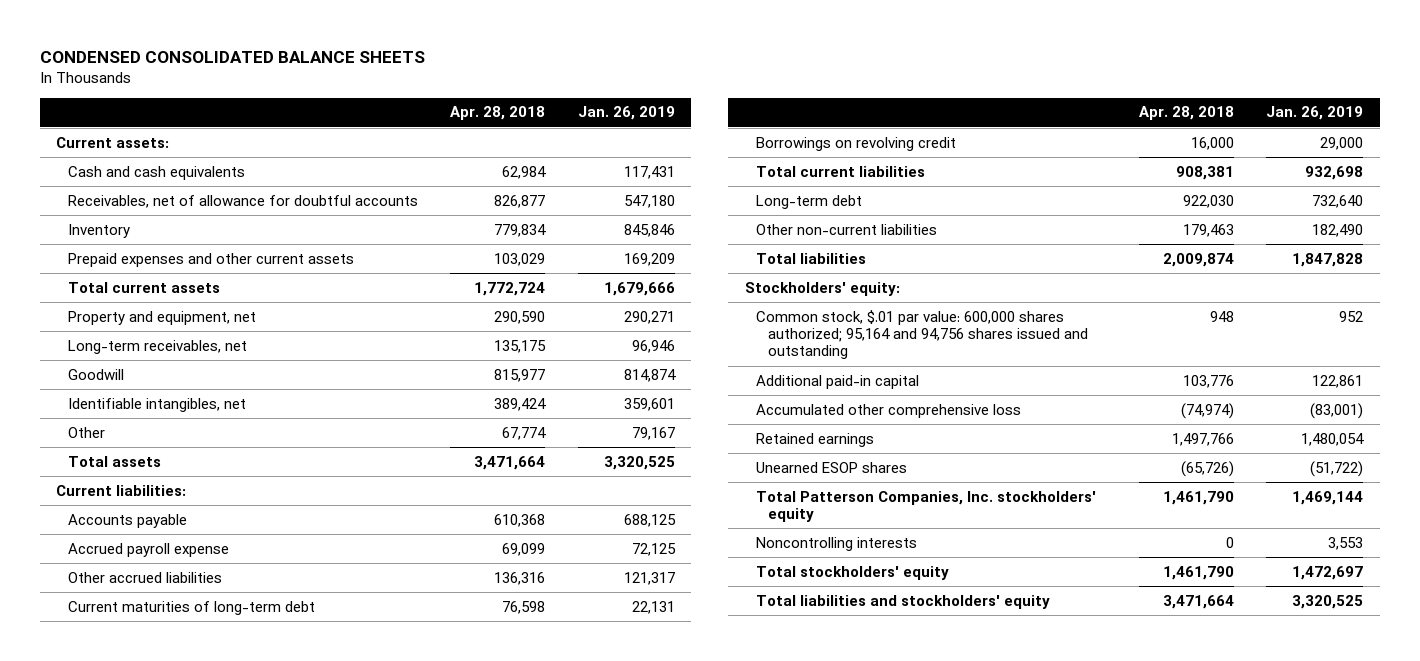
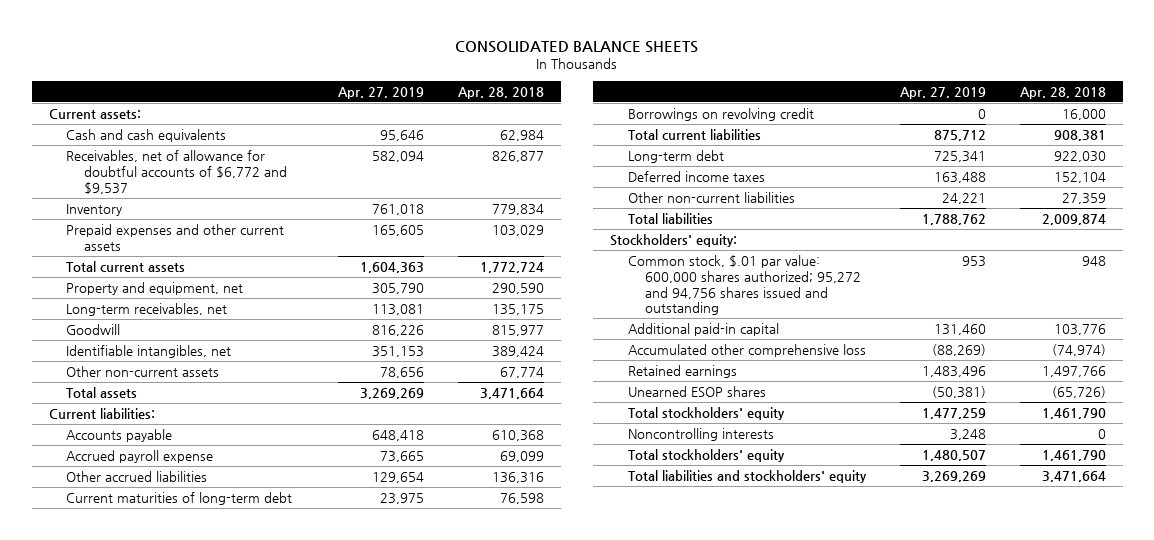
[39,50,425,63] CONDENSED CONSOLIDATED BALANCE SHEETS -> [455,41,699,54] CONSOLIDATED BALANCE SHEETS
[577,106,675,121] Jan. 26, 2019 -> none
none -> [338,86,425,99] Apr. 27, 2019
[67,194,418,208] Receivables, net of allowance for doubtful accounts -> [66,149,288,194] Receivables, net of allowance for doubtful accounts of $6,772 and $9,537
[67,426,105,438] Other -> [66,365,220,377] Other non-current assets
none -> [627,170,765,182] Deferred income taxes
[1182,223,1234,237] 179,463 -> [1061,192,1106,204] 27,359
[756,309,1088,360] Common stock, $.01 par value: 600,000 shares authorized; 95,164 and 94,756 shares issued and outstanding -> [627,254,862,316] Common stock, $.01 par value: 600,000 shares authorized; 95,272 and 94,756 shares issued and outstanding
[756,490,1097,523] Total Patterson Companies, Inc. stockholders' equity -> [627,406,785,420] Total stockholders' equity

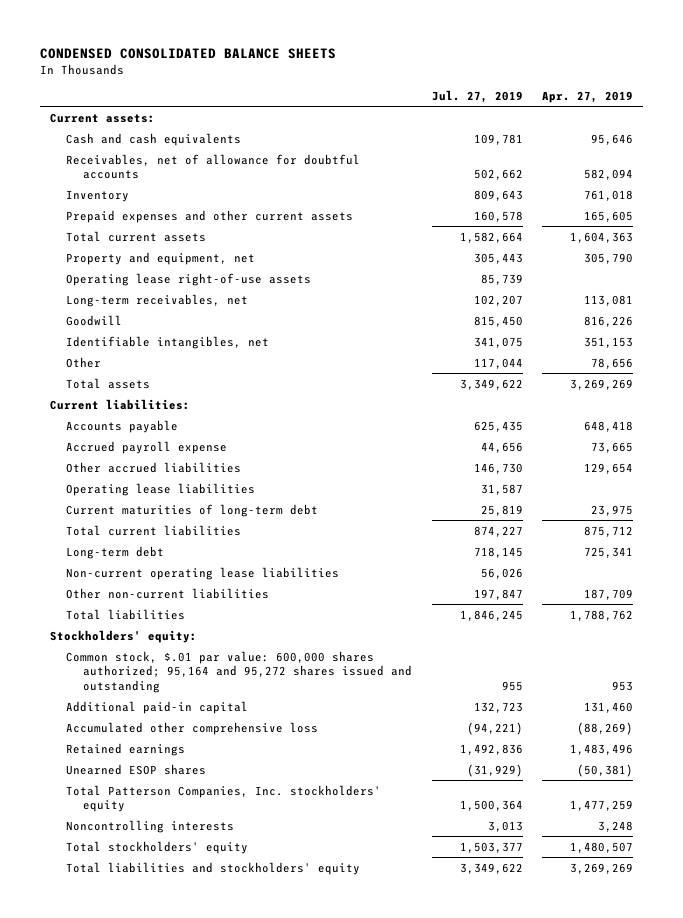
[455,41,699,54] CONSOLIDATED BALANCE SHEETS -> [39,47,336,59] CONDENSED CONSOLIDATED BALANCE SHEETS
[458,86,545,99] Apr. 28, 2018 -> none
none -> [431,90,523,104] Jul. 27, 2019
[66,149,288,194] Receivables, net of allowance for doubtful accounts of $6,772 and $9,537 -> [66,153,361,180] Receivables, net of allowance for doubtful accounts
none -> [66,272,312,286] Operating lease right-of-use assets
[66,365,220,377] Other non-current assets -> [66,356,102,368] Other
none -> [66,482,256,496] Operating lease liabilities
[627,107,814,121] Borrowings on revolving credit -> none
[627,170,765,182] Deferred income taxes -> none
none -> [66,566,340,580] Non-current operating lease liabilities
[941,192,986,204] 24,221 -> [584,588,634,600] 187,709
[627,254,862,316] Common stock, $.01 par value: 600,000 shares authorized; 95,272 and 94,756 shares issued and outstanding -> [66,650,412,693] Common stock, $.01 par value: 600,000 shares authorized; 95,164 and 95,272 shares issued and outstanding
[627,406,785,420] Total stockholders' equity -> [66,784,382,813] Total Patterson Companies, Inc. stockholders' equity

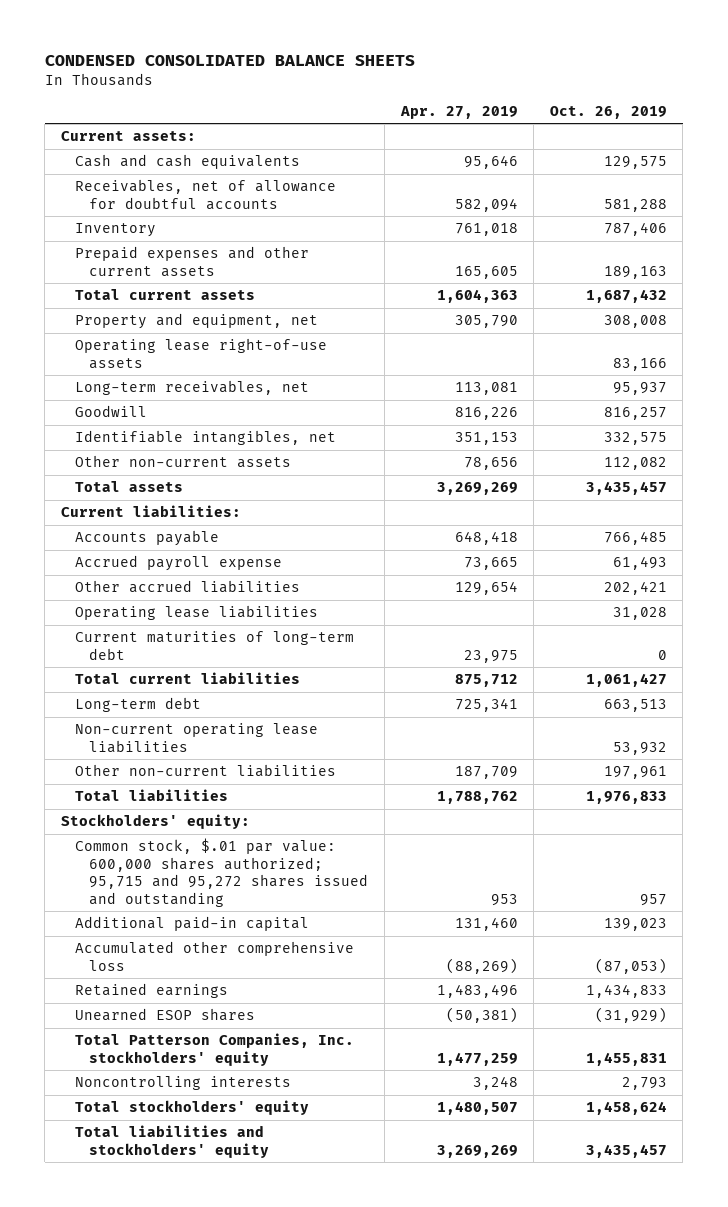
[431,90,523,104] Jul. 27, 2019 -> none
none -> [549,105,667,119] Oct. 26, 2019
[66,356,102,368] Other -> [75,455,292,469] Other non-current assets
[66,650,412,693] Common stock, $.01 par value: 600,000 shares authorized; 95,164 and 95,272 shares issued and outstanding -> [75,838,369,907] Common stock, $.01 par value: 600,000 shares authorized; 95,715 and 95,272 shares issued and outstanding

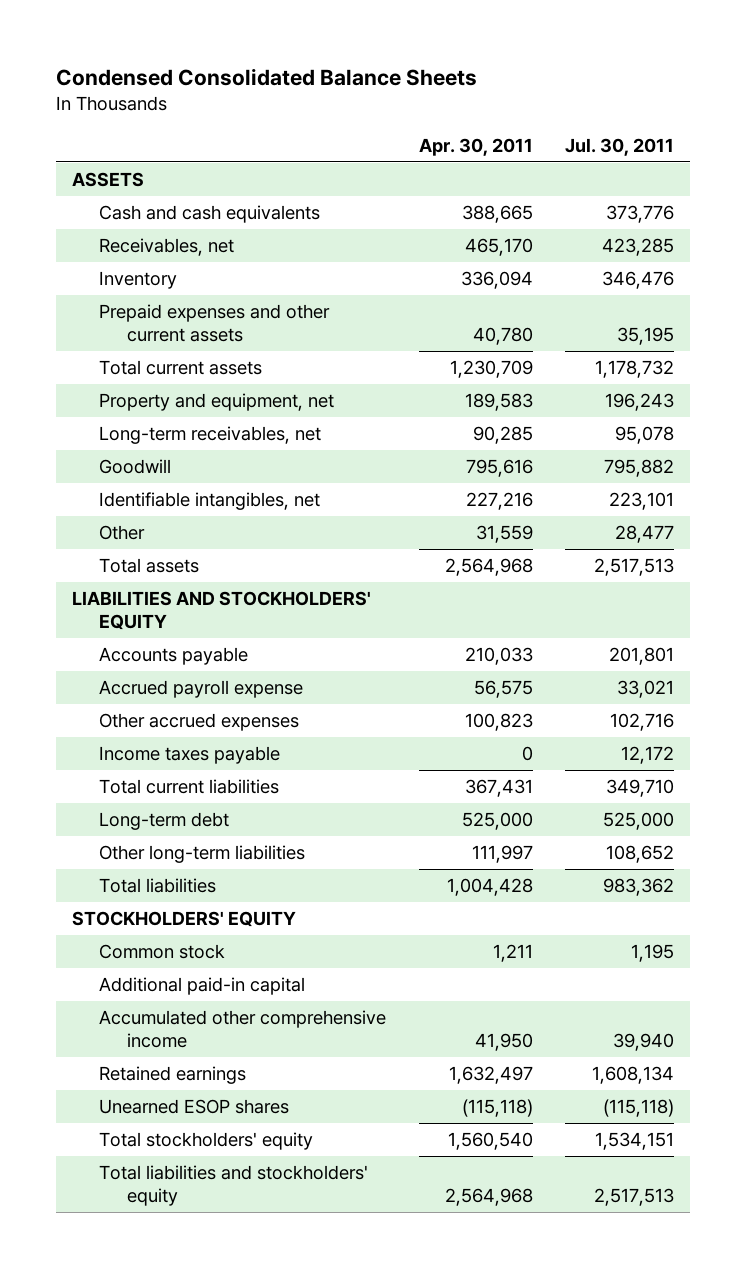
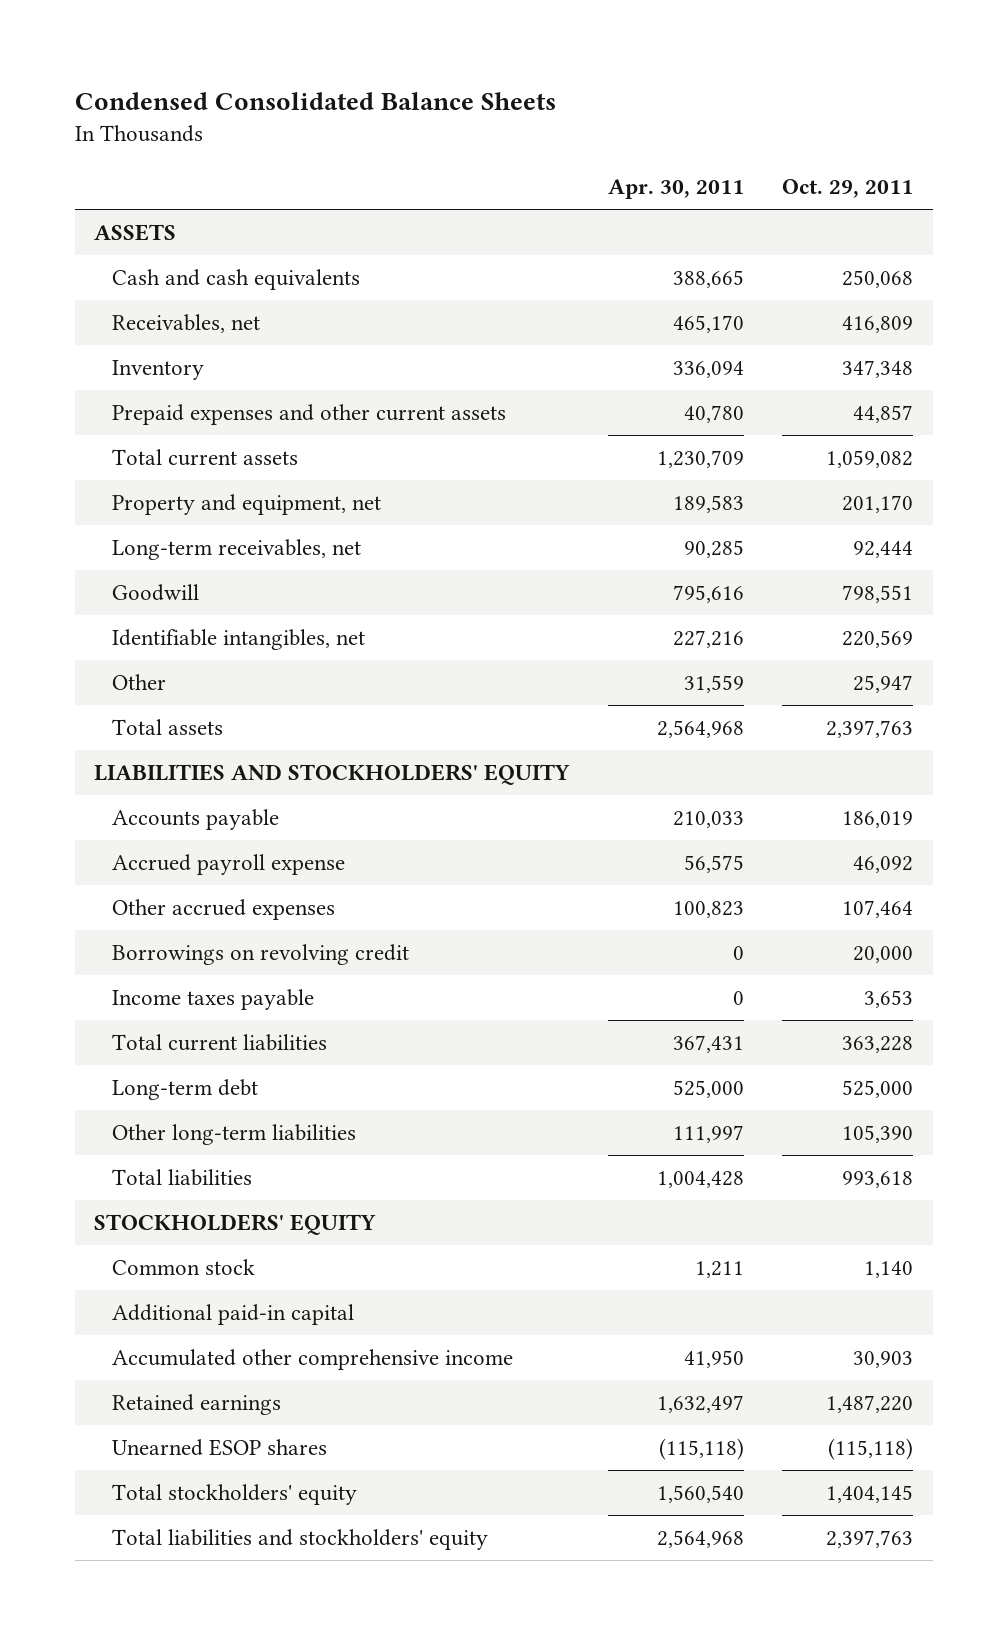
[564,137,674,156] Jul. 30, 2011 -> none
none -> [782,179,914,199] Oct. 29, 2011
none -> [112,943,410,965] Borrowings on revolving credit

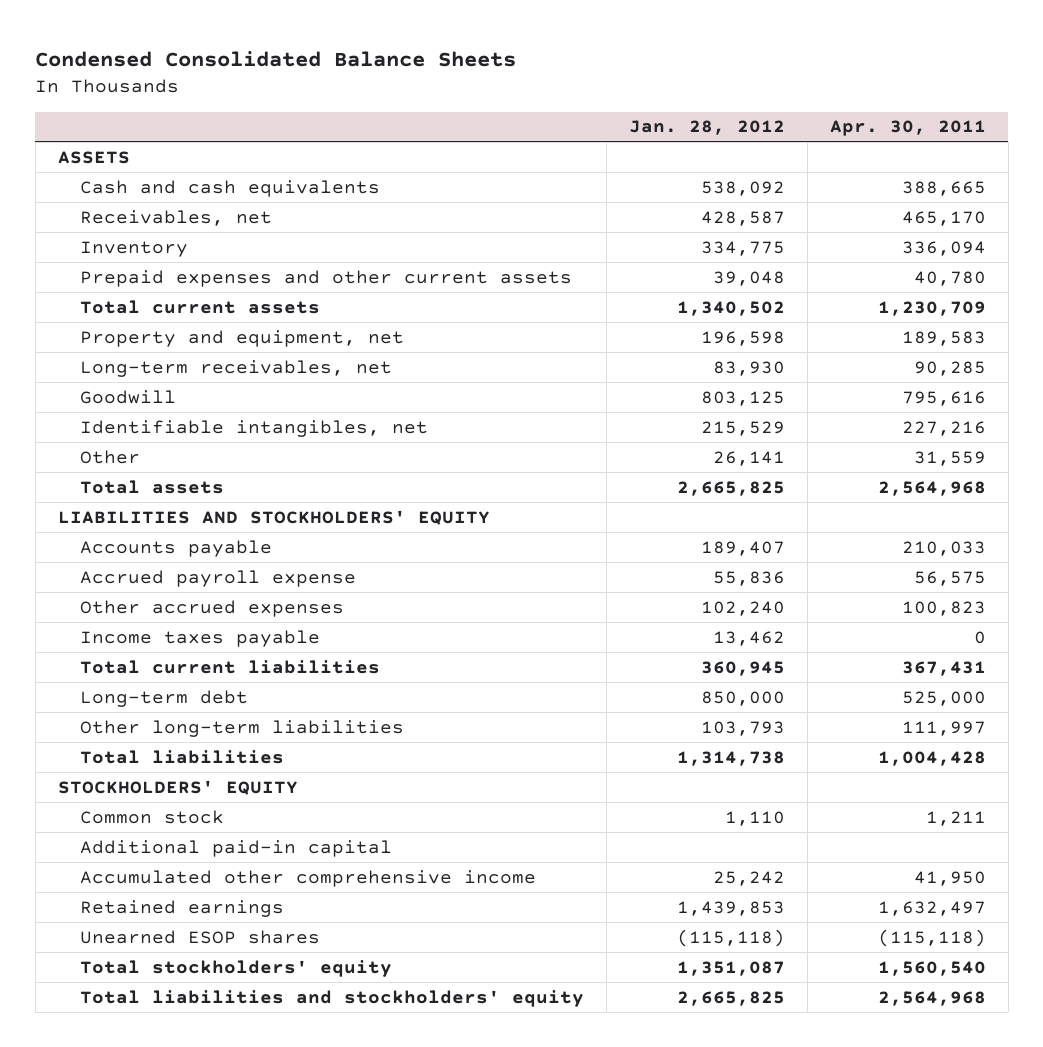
[782,179,914,199] Oct. 29, 2011 -> none
none -> [629,120,786,136] Jan. 28, 2012
[112,943,410,965] Borrowings on revolving credit -> none

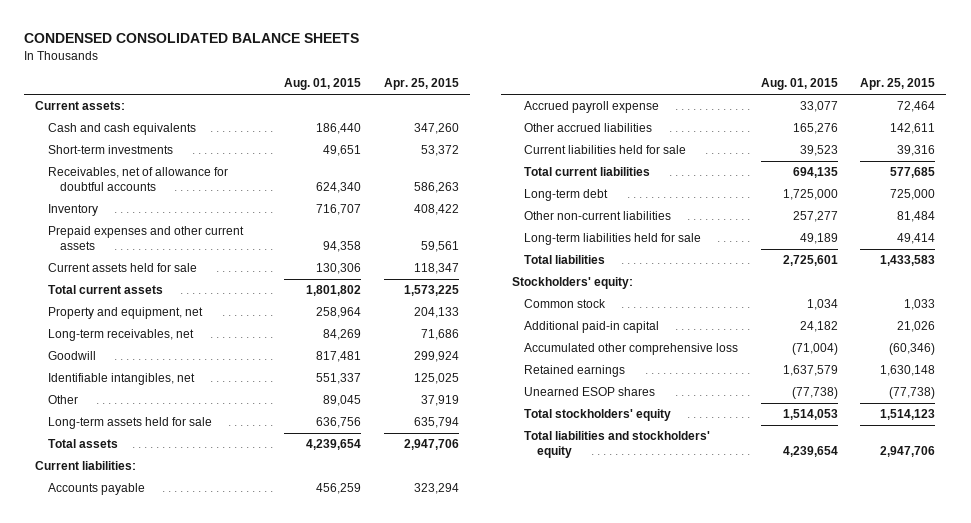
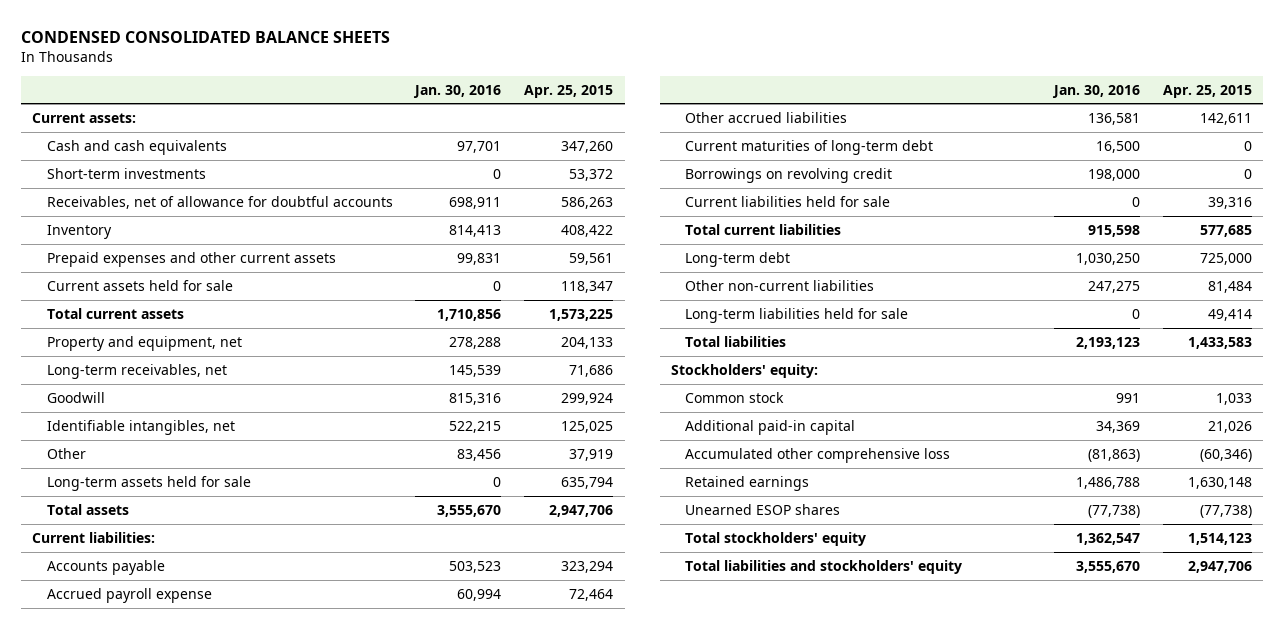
[284,78,362,91] Aug. 01, 2015 -> none
none -> [413,84,502,98] Jan. 30, 2016
none -> [685,139,934,155] Current maturities of long-term debt
none -> [685,167,893,183] Borrowings on revolving credit

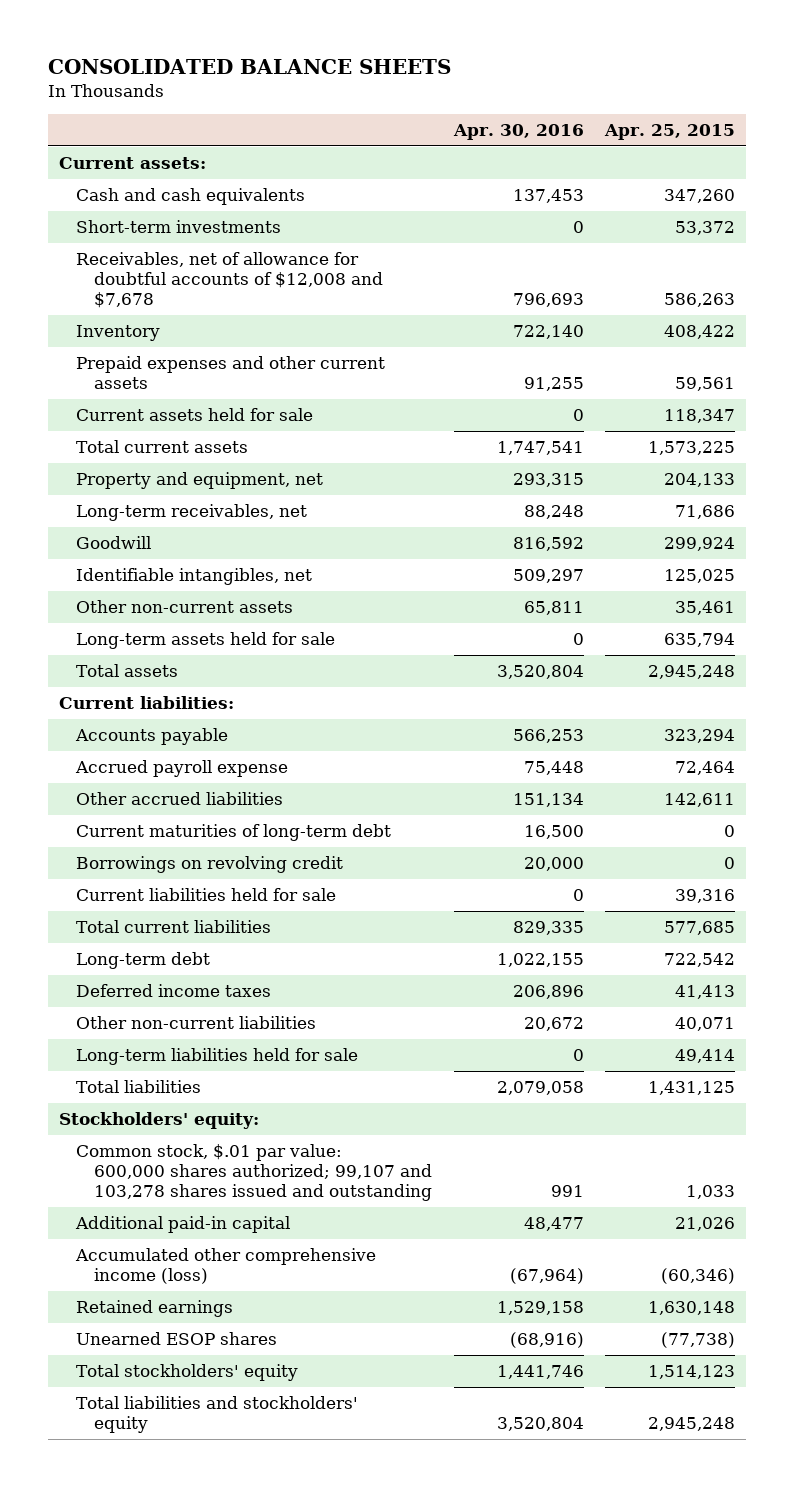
[21,30,391,43] CONDENSED CONSOLIDATED BALANCE SHEETS -> [47,59,451,75] CONSOLIDATED BALANCE SHEETS
[413,84,502,98] Jan. 30, 2016 -> none
none -> [452,123,584,140] Apr. 30, 2016
[46,195,393,209] Receivables, net of allowance for doubtful accounts -> [76,251,384,309] Receivables, net of allowance for doubtful accounts of $12,008 and $7,678
[46,447,86,459] Other -> [76,599,294,613] Other non-current assets
[569,448,614,461] 37,919 -> [675,600,736,615] 35,461
[549,504,614,517] 2,947,706 -> [648,664,736,679] 2,945,248
[1199,252,1252,265] 725,000 -> [664,952,736,967] 722,542
none -> [76,983,272,997] Deferred income taxes
[1207,280,1252,293] 81,484 -> [675,1016,736,1031] 40,071
[1187,336,1252,349] 1,433,583 -> [648,1080,736,1095] 1,431,125
[685,391,785,403] Common stock -> [76,1143,433,1202] Common stock, $.01 par value: 600,000 shares authorized; 99,107 and 103,278 shares issued and outstanding
[685,447,951,463] Accumulated other comprehensive loss -> [75,1247,377,1285] Accumulated other comprehensive income (loss)
[1187,560,1252,573] 2,947,706 -> [648,1417,736,1432] 2,945,248

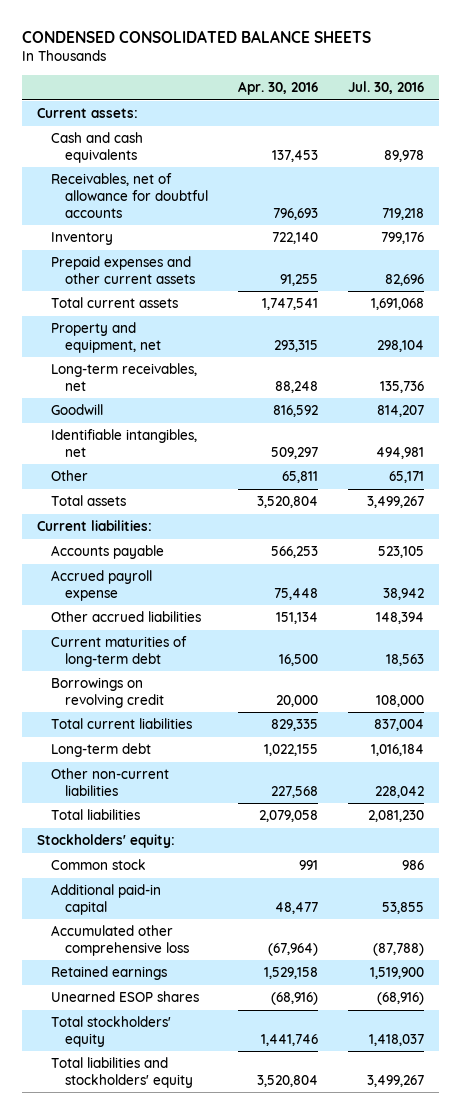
[47,59,451,75] CONSOLIDATED BALANCE SHEETS -> [21,29,371,43] CONDENSED CONSOLIDATED BALANCE SHEETS
[604,123,736,140] Apr. 25, 2015 -> none
none -> [347,81,424,95] Jul. 30, 2016
[76,219,282,233] Short-term investments -> none
[76,251,384,309] Receivables, net of allowance for doubtful accounts of $12,008 and $7,678 -> [51,173,209,218] Receivables, net of allowance for doubtful accounts
[76,407,314,421] Current assets held for sale -> none
[76,631,336,649] Long-term assets held for sale -> none
[76,599,294,613] Other non-current assets -> [51,470,89,482] Other
[76,887,337,901] Current liabilities held for sale -> none
[76,983,272,997] Deferred income taxes -> none
[76,1047,359,1065] Long-term liabilities held for sale -> none
[523,1016,584,1031] 20,672 -> [271,785,319,798] 227,568
[76,1143,433,1202] Common stock, $.01 par value: 600,000 shares authorized; 99,107 and 103,278 shares issued and outstanding -> [51,859,147,871] Common stock
[75,1247,377,1285] Accumulated other comprehensive income (loss) -> [51,925,190,956] Accumulated other comprehensive loss

